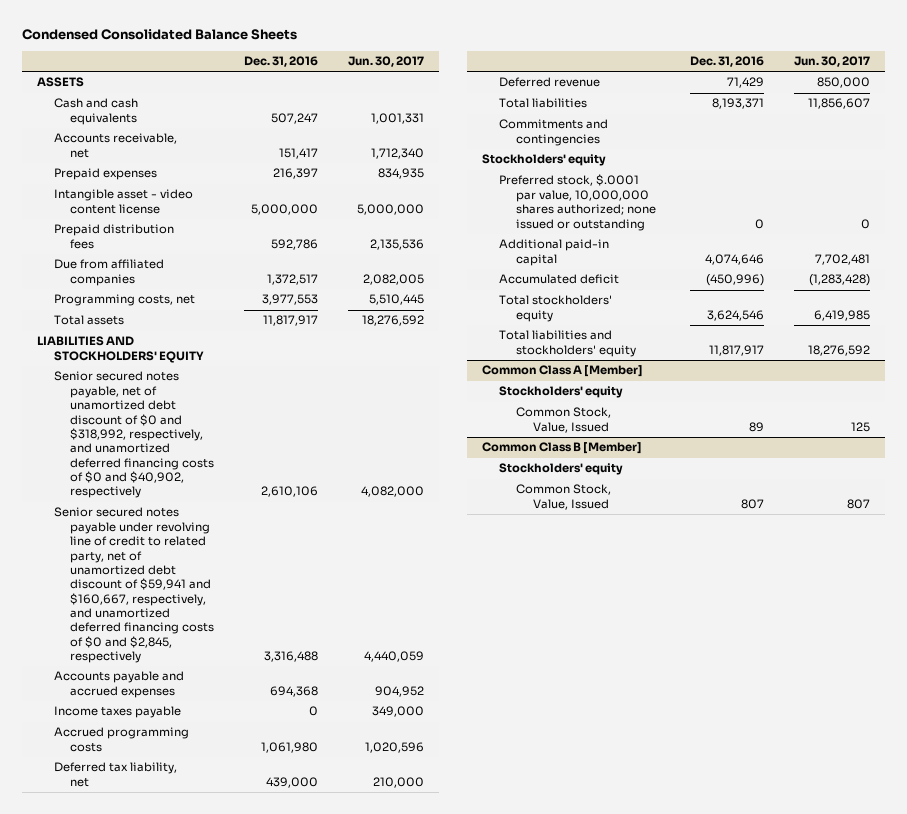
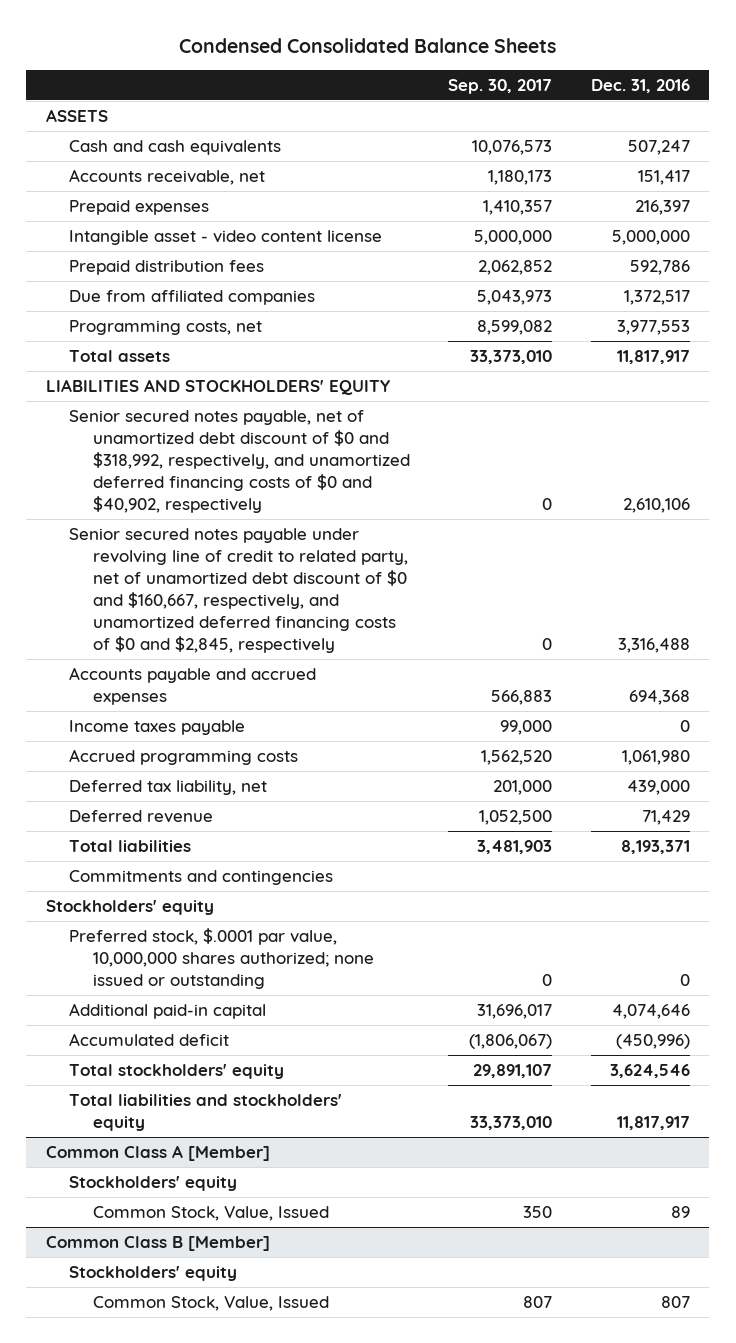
[348,56,425,68] Jun. 30, 2017 -> none
none -> [448,78,553,94] Sep. 30, 2017
[53,507,215,664] Senior secured notes payable under revolving line of credit to related party, net of unamortized debt discount of $59,941 and $160,667, respectively, and unamortized deferred financing costs of $0 and $2,845, respectively -> [69,527,408,653] Senior secured notes payable under revolving line of credit to related party, net of unamortized debt discount of $0 and $160,667, respectively, and unamortized deferred financing costs of $0 and $2,845, respectively

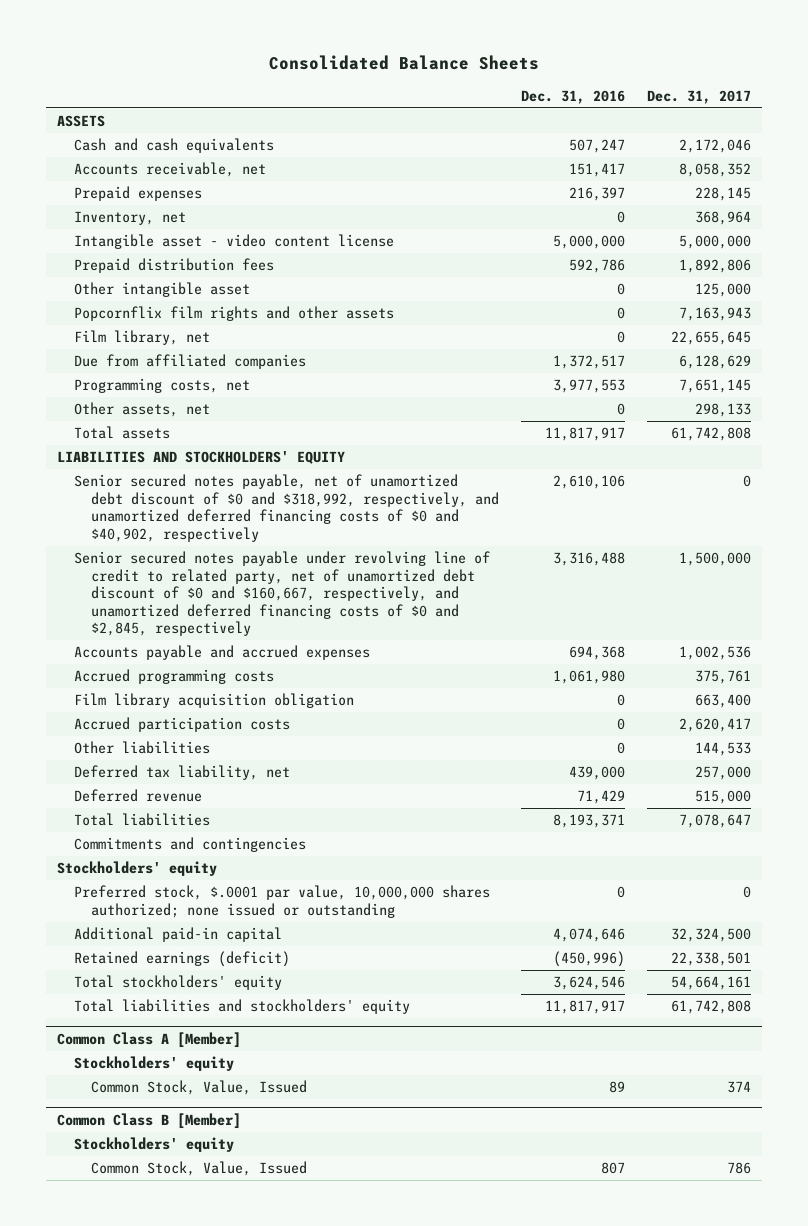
[178,37,556,53] Condensed Consolidated Balance Sheets -> [269,54,540,70] Consolidated Balance Sheets
[448,78,553,94] Sep. 30, 2017 -> none
none -> [647,89,752,104] Dec. 31, 2017
none -> [74,211,187,226] Inventory, net
none -> [74,282,251,298] Other intangible asset
none -> [74,306,395,322] Popcornflix film rights and other assets
none -> [74,330,211,346] Film library, net
none -> [74,402,211,418] Other assets, net
[69,719,246,735] Income taxes payable -> none
none -> [74,693,355,709] Film library acquisition obligation
none -> [74,717,291,733] Accrued participation costs
none -> [74,741,211,755] Other liabilities
[69,1032,230,1046] Accumulated deficit -> [74,951,291,968] Retained earnings (deficit)

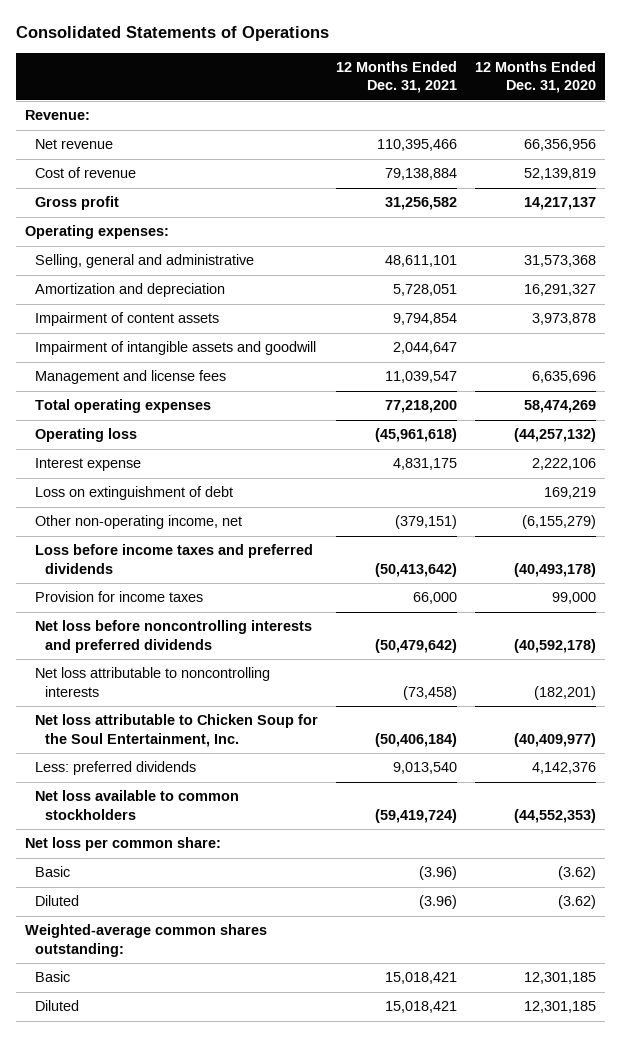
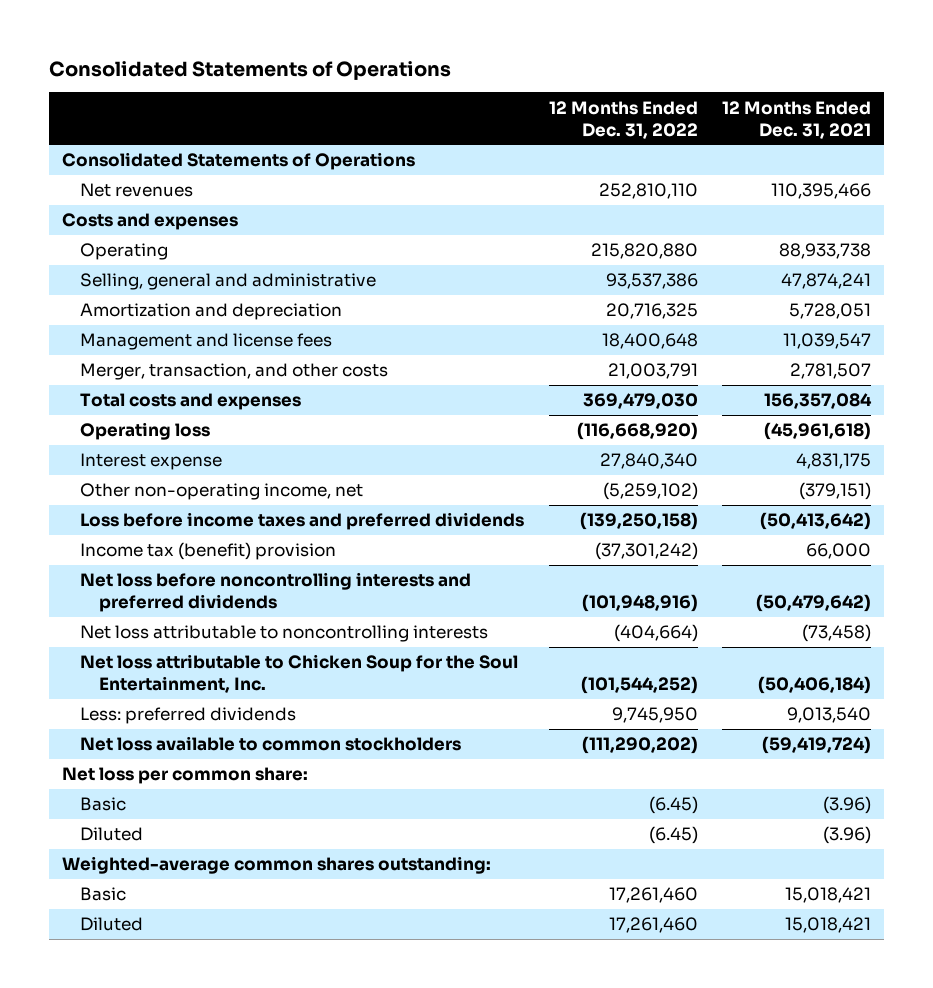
[474,60,596,94] 12 Months Ended Dec. 31, 2020 -> none
none -> [548,100,698,139] 12 Months Ended Dec. 31, 2022
[25,110,91,121] Revenue: -> none
[35,167,137,179] Cost of revenue -> none
[35,196,120,211] Gross profit -> none
none -> [61,152,415,171] Consolidated Statements of Operations
[35,139,114,150] Net revenue -> [80,183,194,198] Net revenues
[25,225,170,240] Operating expenses: -> [61,213,238,231] Costs and expenses
none -> [80,243,169,261] Operating
[384,255,457,268] 48,611,101 -> [781,273,872,290] 47,874,241
[35,312,220,327] Impairment of content assets -> none
[35,341,317,356] Impairment of intangible assets and goodwill -> none
[35,399,212,414] Total operating expenses -> none
none -> [80,363,389,381] Merger, transaction, and other costs
none -> [80,393,302,411] Total costs and expenses
[35,486,234,501] Loss on extinguishment of debt -> none
[35,591,204,603] Provision for income taxes -> [80,542,337,561] Income tax (benefit) provision

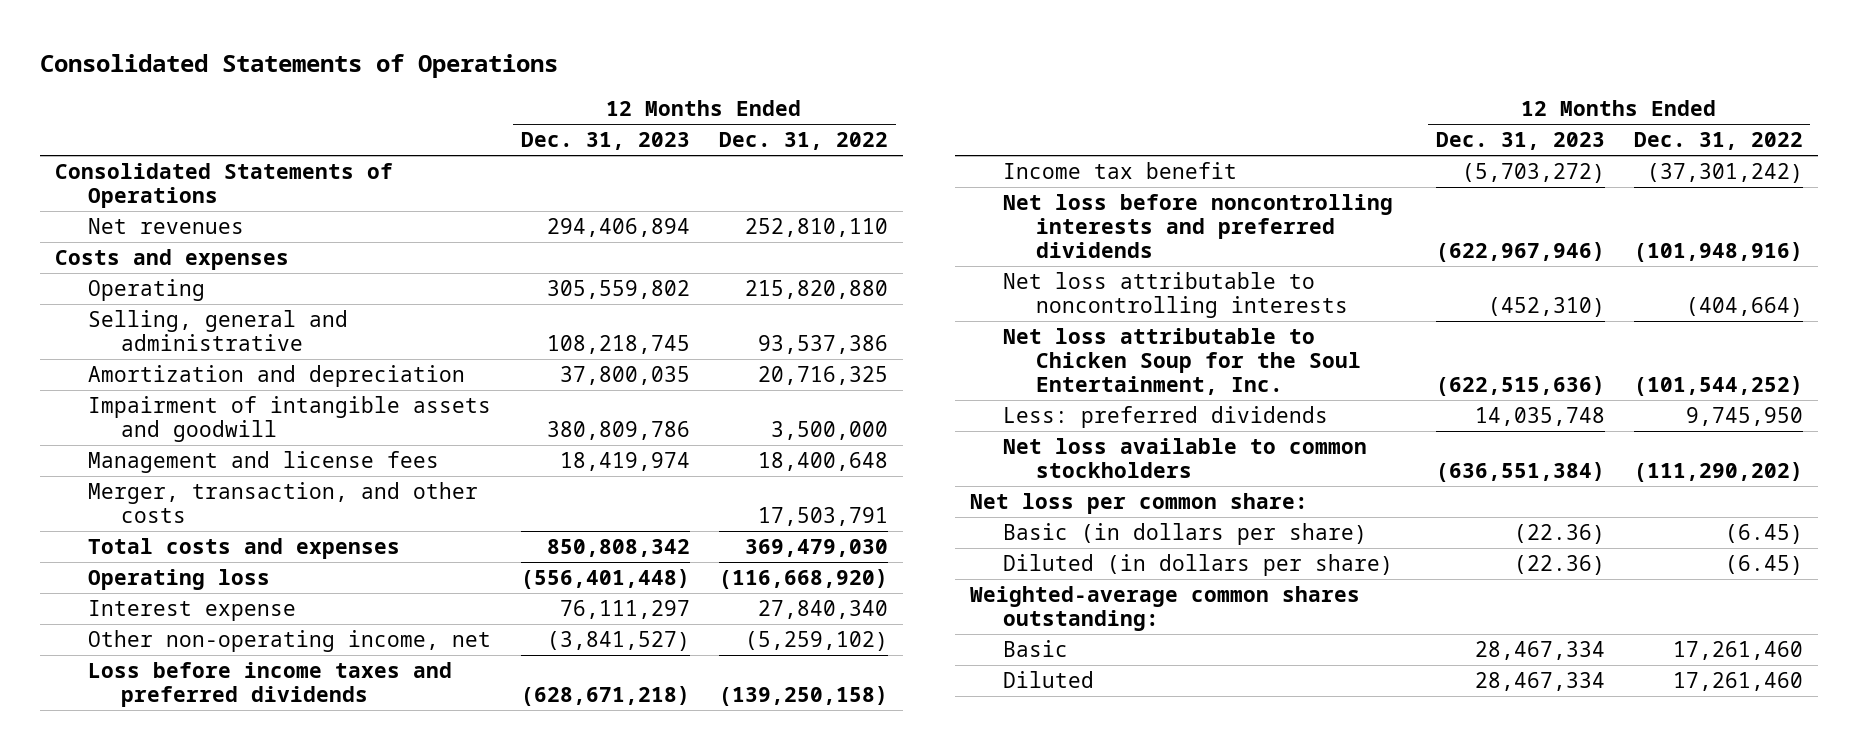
[722,100,872,139] 12 Months Ended Dec. 31, 2021 -> none
none -> [520,132,690,151] Dec. 31, 2023
none -> [88,395,492,442] Impairment of intangible assets and goodwill
[607,363,698,380] 21,003,791 -> [758,506,889,526] 17,503,791
[80,542,337,561] Income tax (benefit) provision -> [1002,161,1237,179] Income tax benefit
[80,797,127,812] Basic -> [1002,522,1367,545] Basic (in dollars per share)
[80,827,144,842] Diluted -> [1002,553,1393,576] Diluted (in dollars per share)

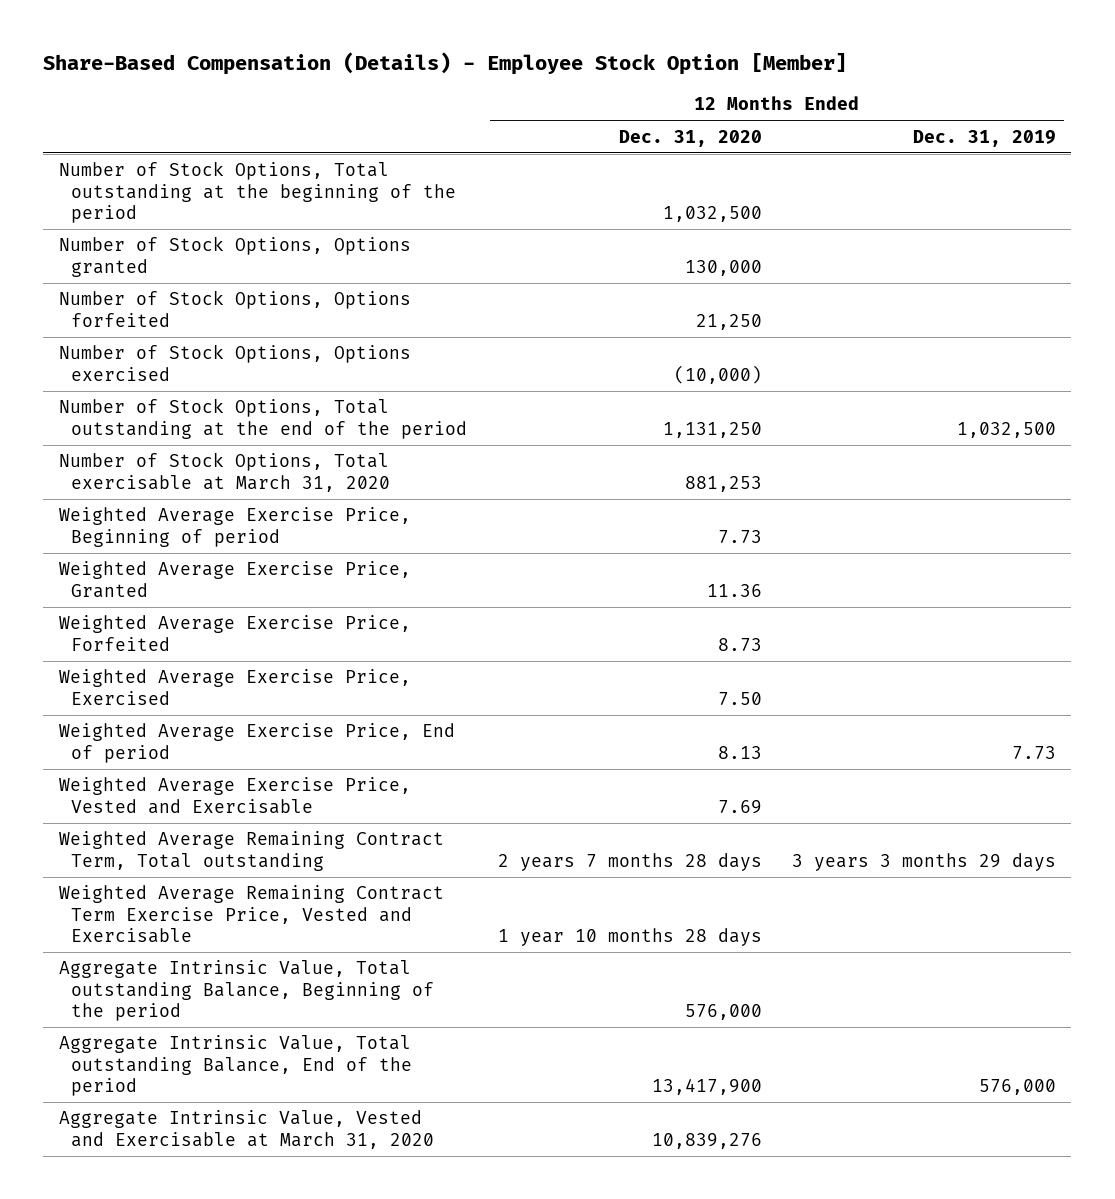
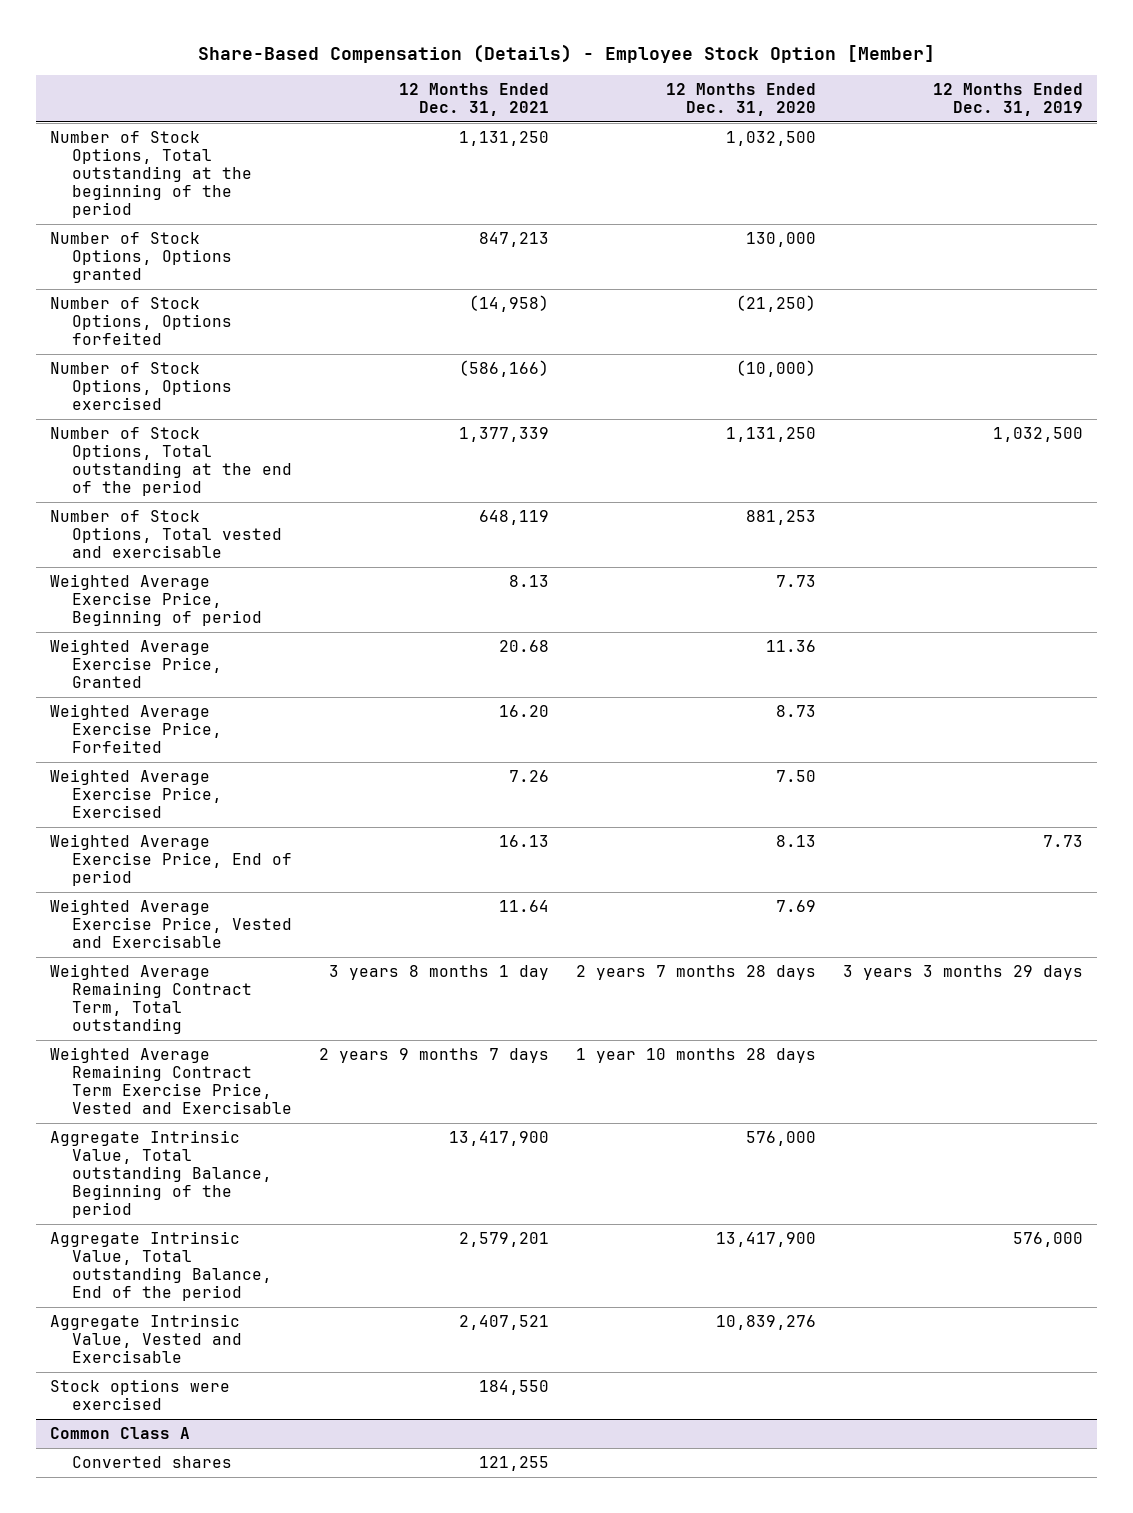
none -> [398,83,549,117] 12 Months Ended Dec. 31, 2021
[695,313,762,330] 21,250 -> [736,294,817,312] (21,250)
[58,452,391,492] Number of Stock Options, Total exercisable at March 31, 2020 -> [49,509,282,559] Number of Stock Options, Total vested and exercisable
[58,1110,435,1149] Aggregate Intrinsic Value, Vested and Exercisable at March 31, 2020 -> [49,1313,242,1364] Aggregate Intrinsic Value, Vested and Exercisable
none -> [49,1378,230,1411] Stock options were exercised
none -> [49,1426,190,1439] Common Class A
none -> [71,1455,232,1468] Converted shares

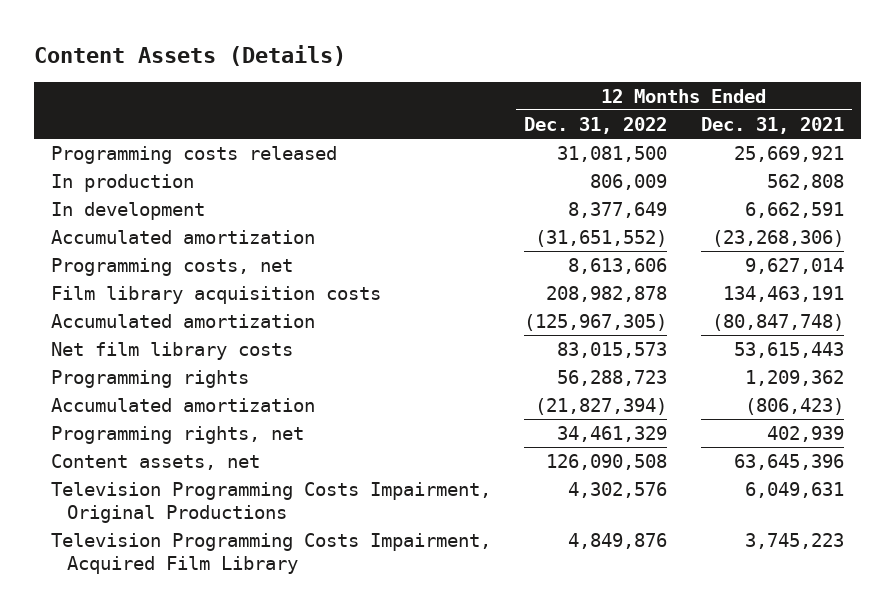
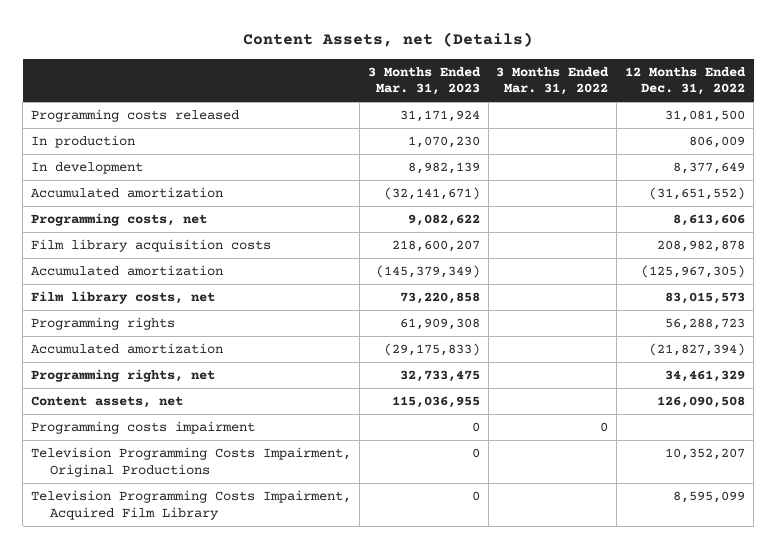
[33,44,346,66] Content Assets (Details) -> [243,32,534,48] Content Assets, net (Details)
[701,116,845,134] Dec. 31, 2021 -> none
none -> [367,66,481,96] 3 Months Ended Mar. 31, 2023
none -> [496,66,610,96] 3 Months Ended Mar. 31, 2022
[50,341,293,360] Net film library costs -> [30,291,215,305] Film library costs, net
none -> [30,421,255,435] Programming costs impairment
[568,481,668,498] 4,302,576 -> [665,448,746,461] 10,352,207
[568,532,668,549] 4,849,876 -> [673,491,746,504] 8,595,099

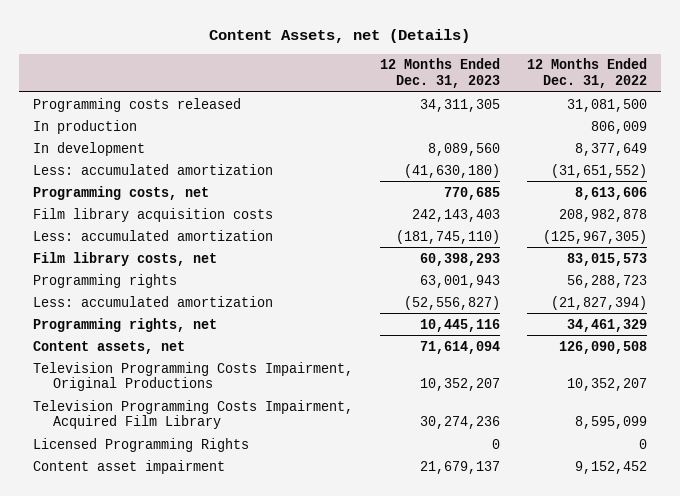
[367,66,481,96] 3 Months Ended Mar. 31, 2023 -> none
[496,66,610,96] 3 Months Ended Mar. 31, 2022 -> none
none -> [380,58,501,89] 12 Months Ended Dec. 31, 2023
[30,187,223,199] Accumulated amortization -> [32,163,273,175] Less: accumulated amortization
[30,265,223,277] Accumulated amortization -> [32,229,273,241] Less: accumulated amortization
[30,343,223,355] Accumulated amortization -> [32,295,273,307] Less: accumulated amortization
[30,421,255,435] Programming costs impairment -> none
none -> [32,437,249,452] Licensed Programming Rights
none -> [32,459,225,474] Content asset impairment

